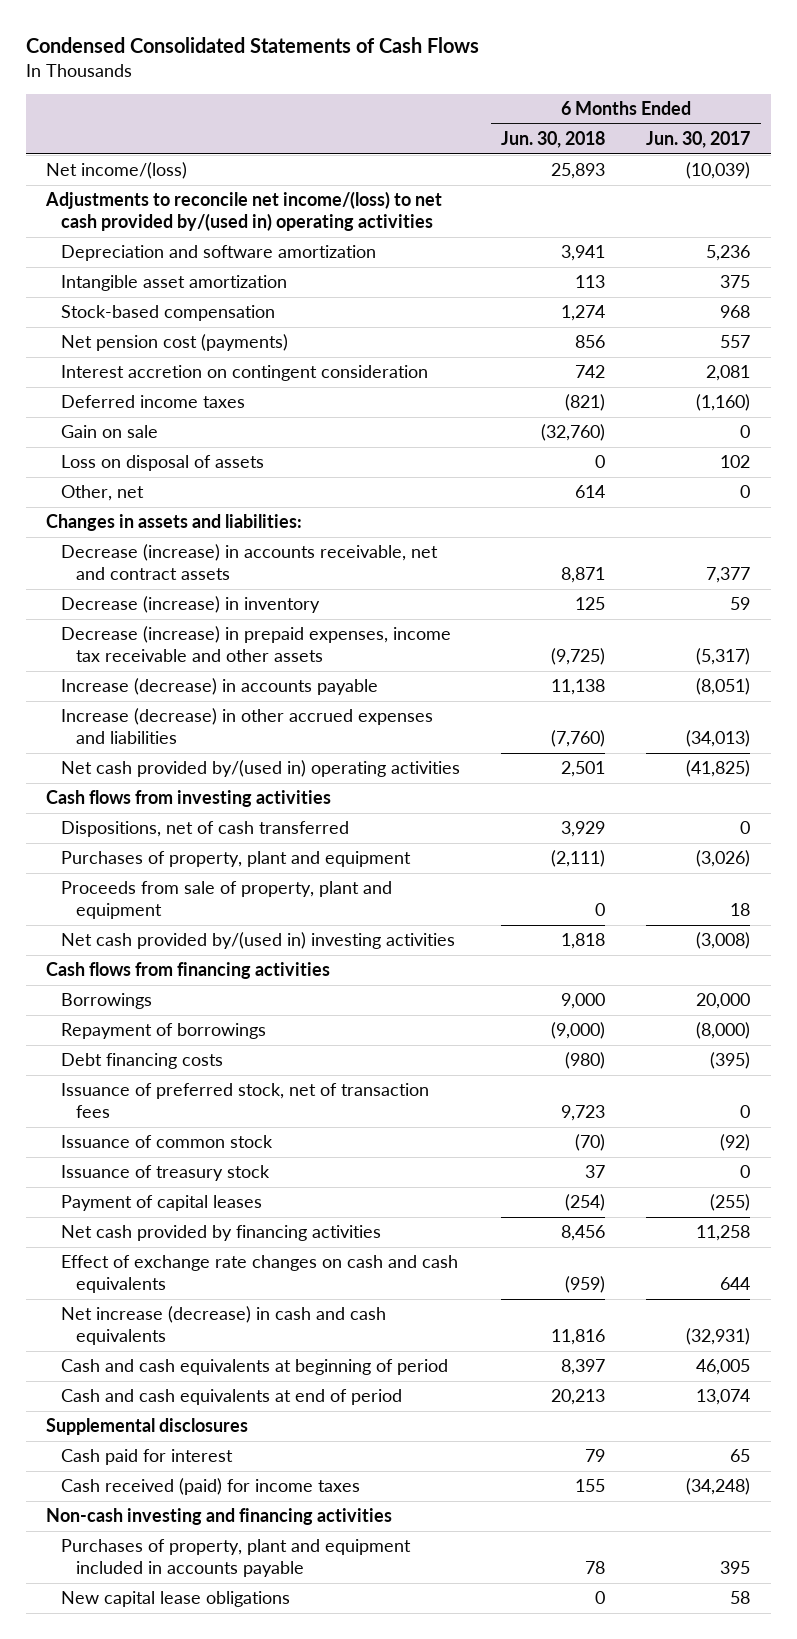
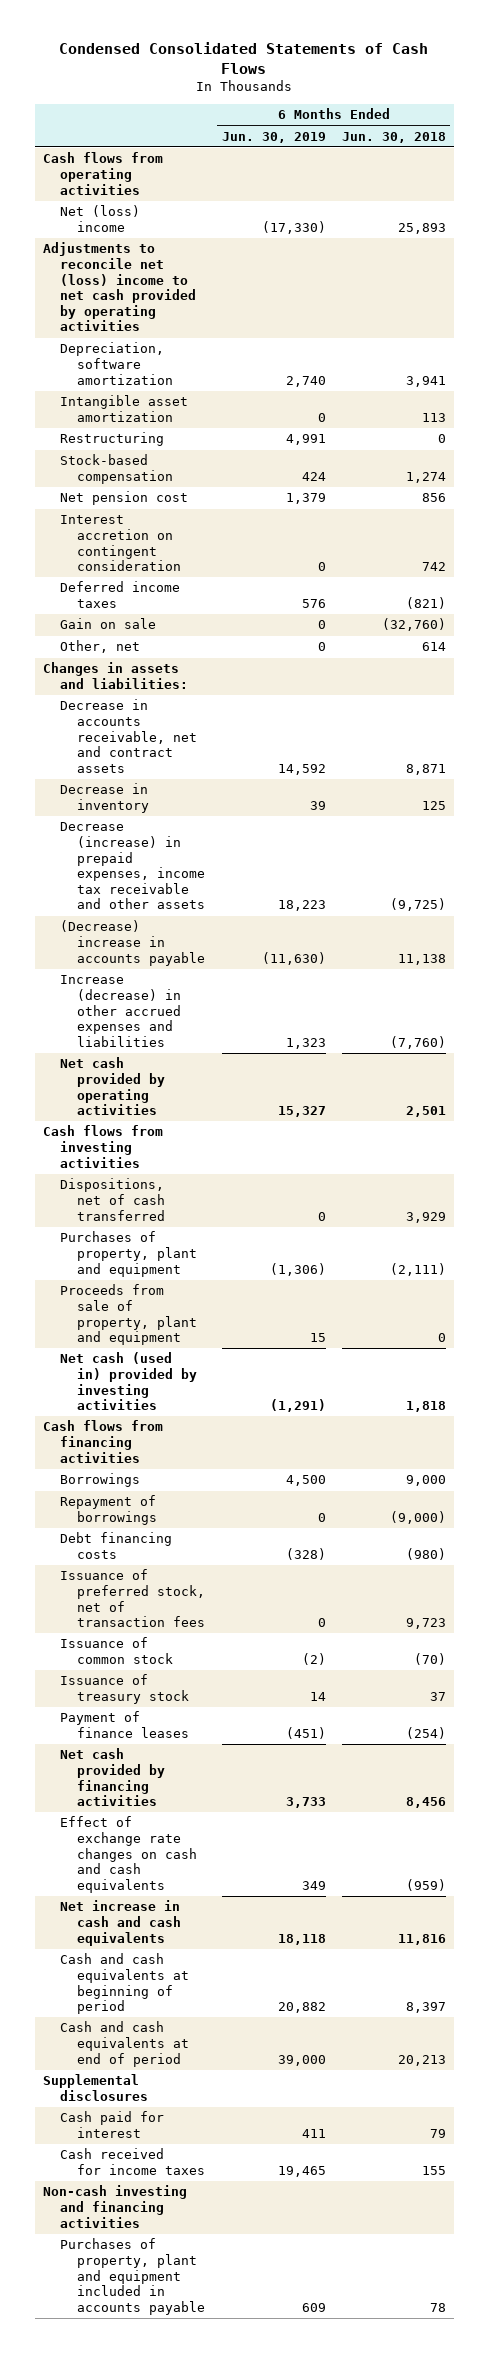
[646,131,751,149] Jun. 30, 2017 -> none
none -> [221,131,326,143] Jun. 30, 2019
none -> [42,152,163,195] Cash flows from operating activities
[46,162,188,180] Net income/(loss) -> [59,205,140,233] Net (loss) income
[45,191,443,232] Adjustments to reconcile net income/(loss) to net cash provided by/(used in) operating activities -> [42,242,196,332] Adjustments to reconcile net (loss) income to net cash provided by operating activities
[61,245,377,262] Depreciation and software amortization -> [59,342,174,385] Depreciation, software amortization
none -> [59,432,164,447] Restructuring
[61,334,289,352] Net pension cost (payments) -> [59,491,188,506] Net pension cost
[61,455,265,472] Loss on disposal of assets -> none
[61,544,439,581] Decrease (increase) in accounts receivable, net and contract assets -> [59,699,198,773] Decrease in accounts receivable, net and contract assets
[61,596,321,614] Decrease (increase) in inventory -> [59,783,150,814] Decrease in inventory
[61,678,379,696] Increase (decrease) in accounts payable -> [59,920,206,966] (Decrease) increase in accounts payable
[61,760,461,778] Net cash provided by/(used in) operating activities -> [59,1057,166,1116] Net cash provided by operating activities
[61,932,456,950] Net cash provided by/(used in) investing activities -> [59,1352,198,1411] Net cash (used in) provided by investing activities
[61,1195,263,1212] Payment of capital leases -> [59,1711,190,1739] Payment of finance leases
[61,1306,387,1346] Net increase (decrease) in cash and cash equivalents -> [59,1900,182,1946] Net increase in cash and cash equivalents
[61,1478,361,1496] Cash received (paid) for income taxes -> [59,2148,206,2176] Cash received for income taxes
[61,1591,291,1608] New capital lease obligations -> none

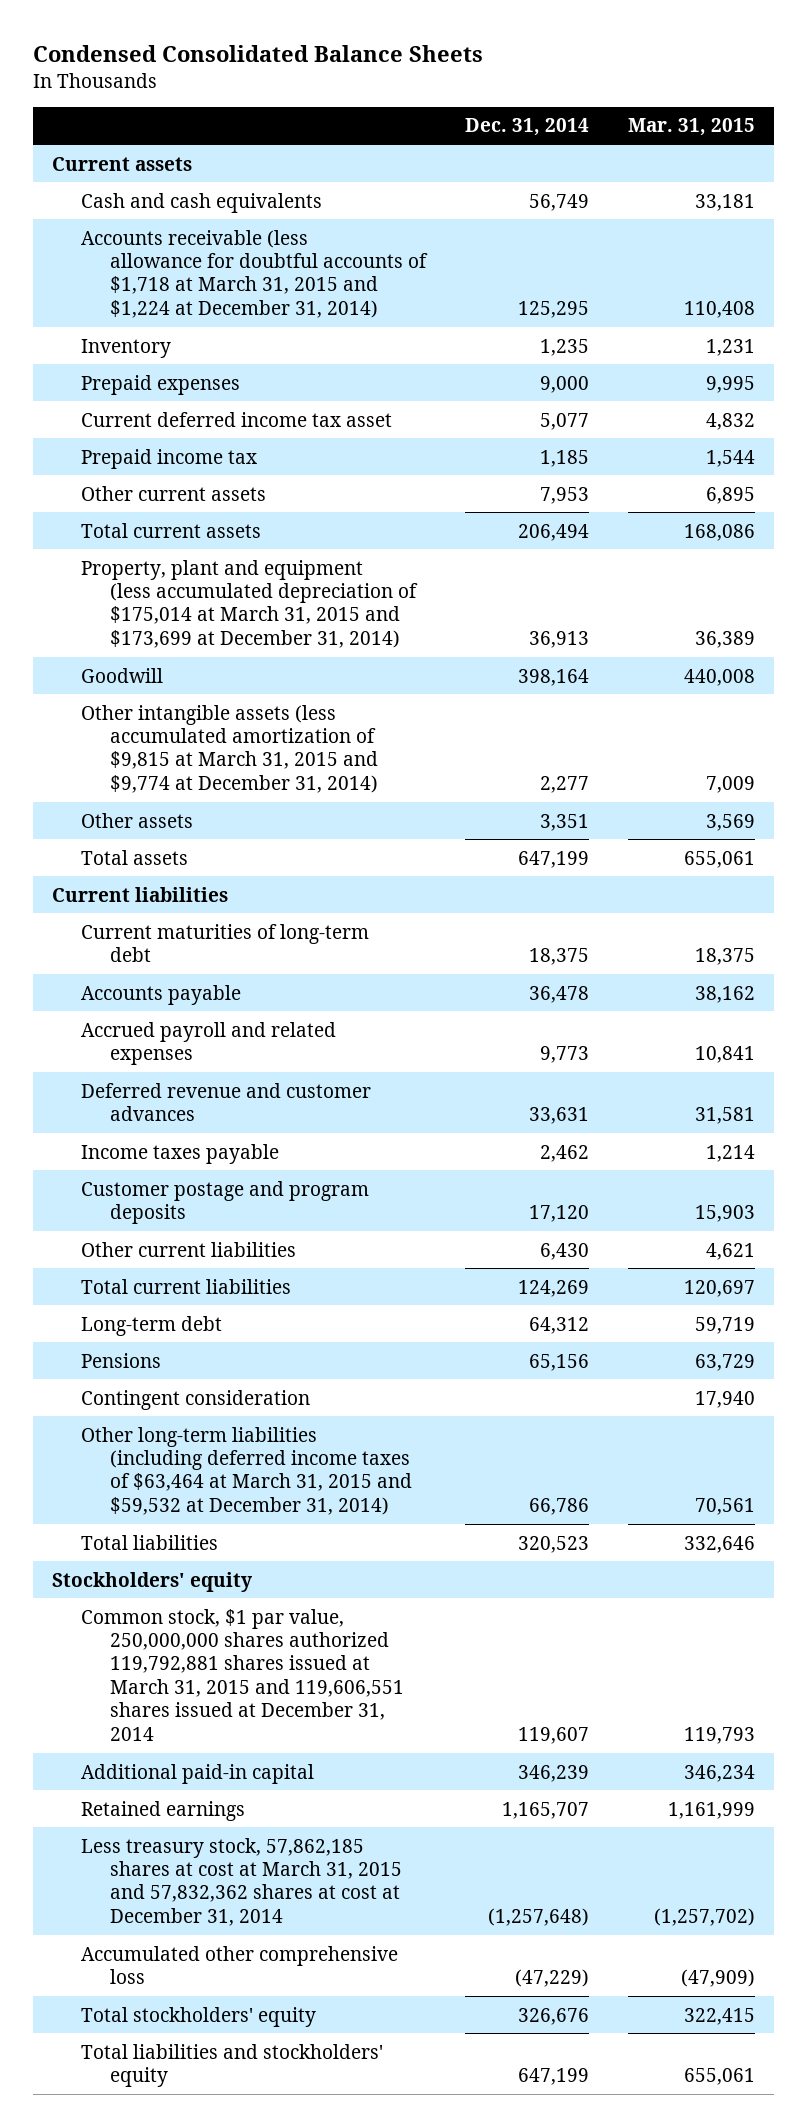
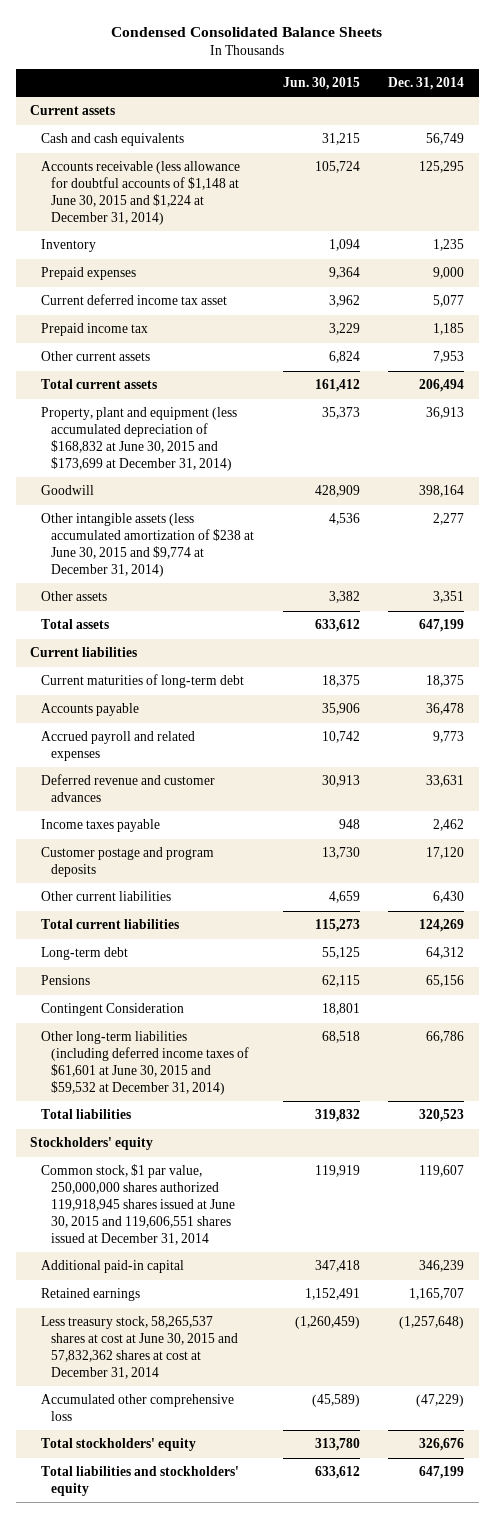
[627,118,755,137] Mar. 31, 2015 -> none
none -> [282,77,360,91] Jun. 30, 2015
[81,229,429,318] Accounts receivable (less allowance for doubtful accounts of $1,718 at March 31, 2015 and $1,224 at December 31, 2014) -> [40,161,240,225] Accounts receivable (less allowance for doubtful accounts of $1,148 at June 30, 2015 and $1,224 at December 31, 2014)
[81,559,419,648] Property, plant and equipment (less accumulated depreciation of $175,014 at March 31, 2015 and $173,699 at December 31, 2014) -> [40,407,237,471] Property, plant and equipment (less accumulated depreciation of $168,832 at June 30, 2015 and $173,699 at December 31, 2014)
[81,704,379,793] Other intangible assets (less accumulated amortization of $9,815 at March 31, 2015 and $9,774 at December 31, 2014) -> [40,513,255,577] Other intangible assets (less accumulated amortization of $238 at June 30, 2015 and $9,774 at December 31, 2014)
[81,1389,311,1410] Contingent consideration -> [40,1003,184,1017] Contingent Consideration
[81,1426,413,1515] Other long-term liabilities (including deferred income taxes of $63,464 at March 31, 2015 and $59,532 at December 31, 2014) -> [40,1031,250,1095] Other long-term liabilities (including deferred income taxes of $61,601 at June 30, 2015 and $59,532 at December 31, 2014)
[81,1608,405,1741] Common stock, $1 par value, 250,000,000 shares authorized 119,792,881 shares issued at March 31, 2015 and 119,606,551 shares issued at December 31, 2014 -> [40,1164,236,1245] Common stock, $1 par value, 250,000,000 shares authorized 119,918,945 shares issued at June 30, 2015 and 119,606,551 shares issued at December 31, 2014
[81,1837,403,1926] Less treasury stock, 57,862,185 shares at cost at March 31, 2015 and 57,832,362 shares at cost at December 31, 2014 -> [40,1316,239,1379] Less treasury stock, 58,265,537 shares at cost at June 30, 2015 and 57,832,362 shares at cost at December 31, 2014

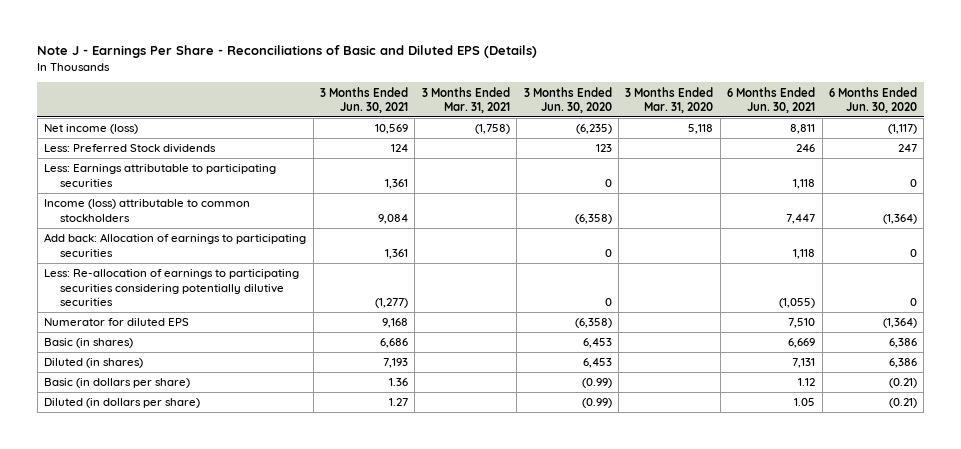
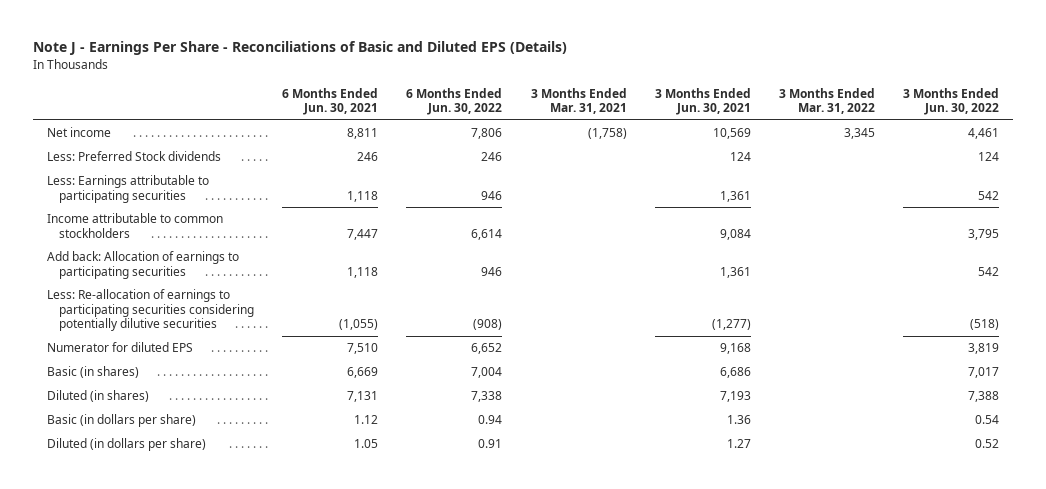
[523,86,612,113] 3 Months Ended Jun. 30, 2020 -> none
[625,86,714,113] 3 Months Ended Mar. 31, 2020 -> none
[829,86,918,113] 6 Months Ended Jun. 30, 2020 -> none
none -> [406,87,503,115] 6 Months Ended Jun. 30, 2022
none -> [778,87,875,114] 3 Months Ended Mar. 31, 2022
none -> [902,87,999,115] 3 Months Ended Jun. 30, 2022
[44,124,139,135] Net income (loss) -> [47,127,112,138] Net income
[44,199,251,222] Income (loss) attributable to common stockholders -> [47,213,224,238] Income attributable to common stockholders

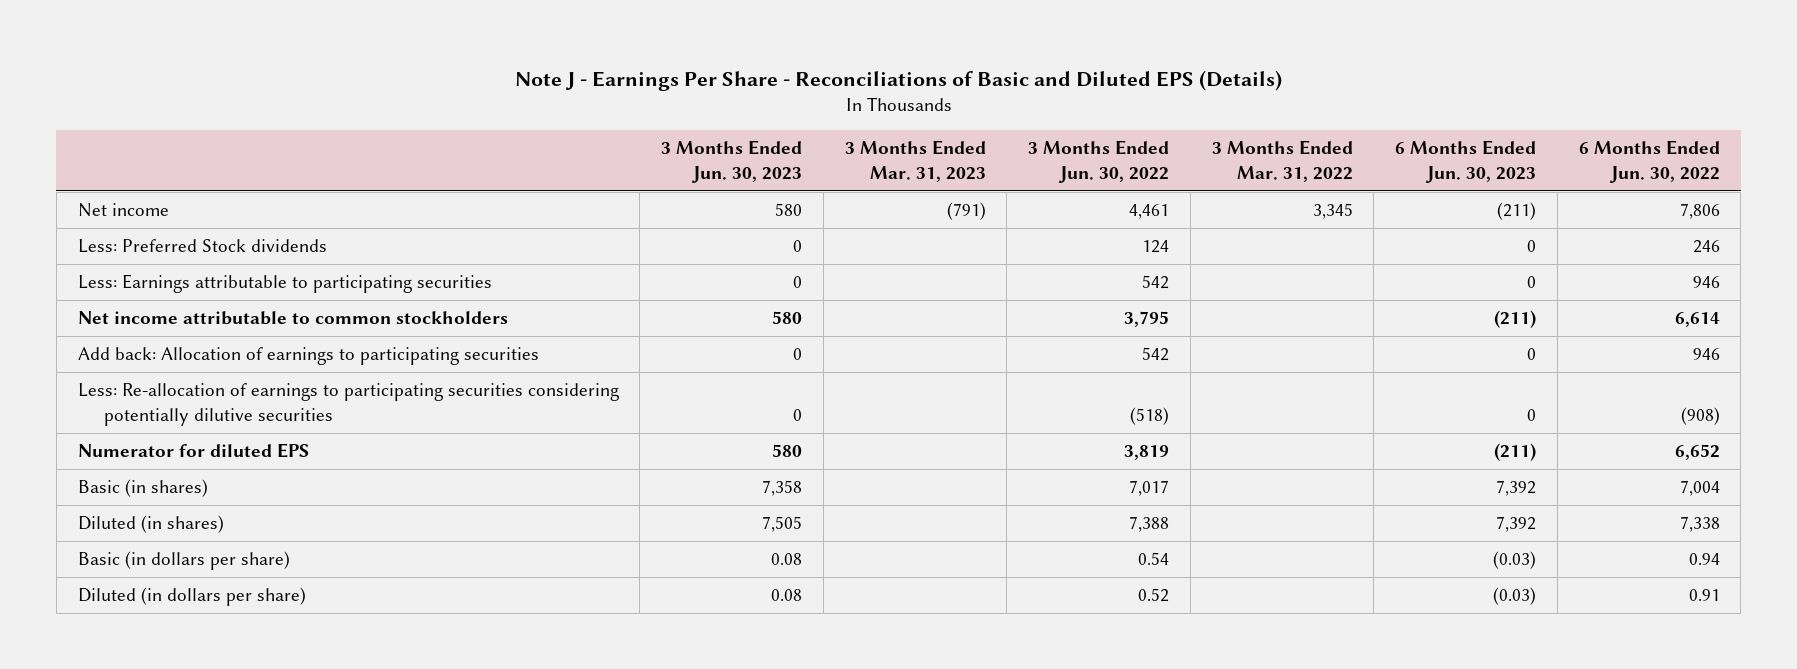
[282,87,379,115] 6 Months Ended Jun. 30, 2021 -> none
[530,87,627,114] 3 Months Ended Mar. 31, 2021 -> none
[654,87,751,115] 3 Months Ended Jun. 30, 2021 -> none
none -> [661,140,803,183] 3 Months Ended Jun. 30, 2023
none -> [844,140,986,182] 3 Months Ended Mar. 31, 2023
none -> [1395,140,1537,183] 6 Months Ended Jun. 30, 2023
[47,213,224,238] Income attributable to common stockholders -> [77,311,508,326] Net income attributable to common stockholders

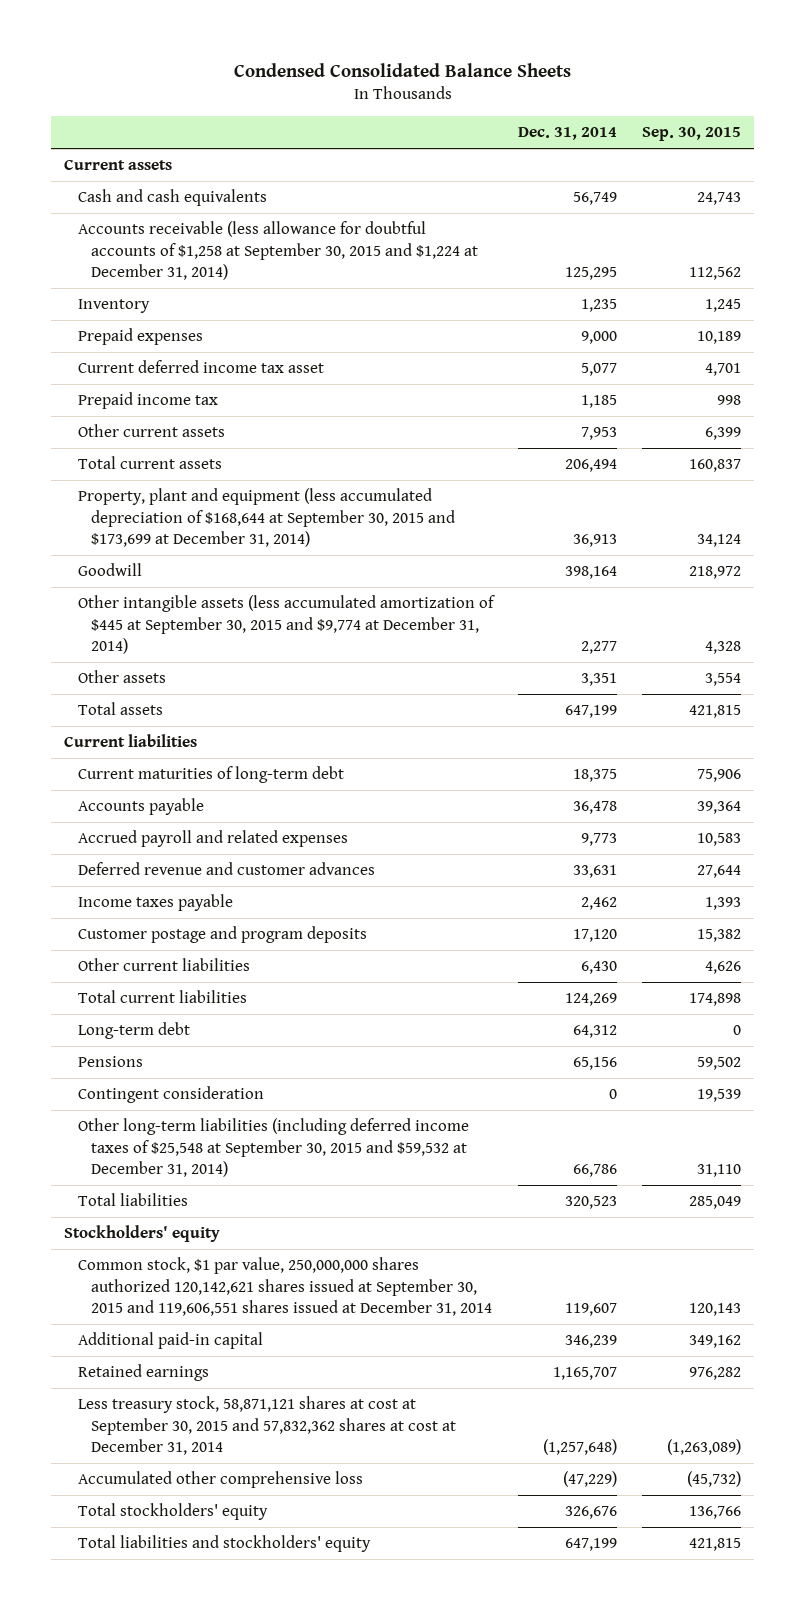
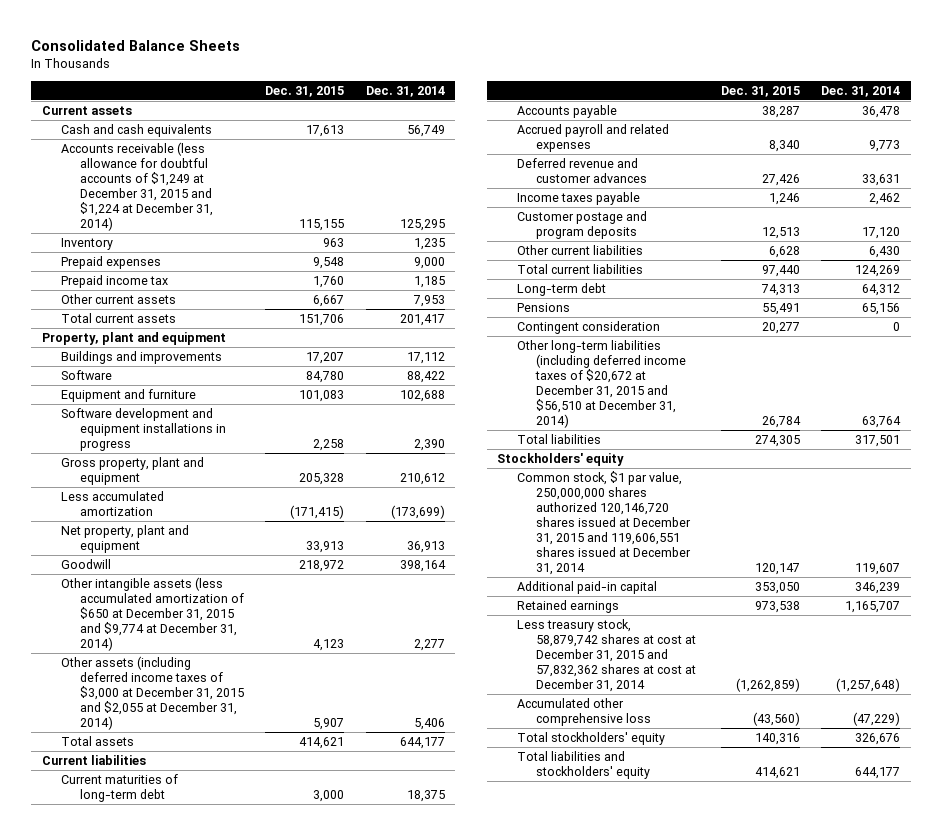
[233,62,571,77] Condensed Consolidated Balance Sheets -> [31,39,241,51] Consolidated Balance Sheets
[642,127,742,142] Sep. 30, 2015 -> none
none -> [265,85,345,97] Dec. 31, 2015
[77,221,479,280] Accounts receivable (less allowance for doubtful accounts of $1,258 at September 30, 2015 and $1,224 at December 31, 2014) -> [61,142,214,231] Accounts receivable (less allowance for doubtful accounts of $1,249 at December 31, 2015 and $1,224 at December 31, 2014)
[77,360,324,374] Current deferred income tax asset -> none
[564,459,617,473] 206,494 -> [399,314,445,327] 201,417
none -> [41,332,226,346] Property, plant and equipment
none -> [61,351,223,365] Buildings and improvements
none -> [61,370,113,381] Software
none -> [61,389,197,403] Equipment and furniture
none -> [61,408,227,452] Software development and equipment installations in progress
none -> [61,457,205,486] Gross property, plant and equipment
none -> [61,491,165,517] Less accumulated amortization
[77,488,456,547] Property, plant and equipment (less accumulated depreciation of $168,644 at September 30, 2015 and $173,699 at December 31, 2014) -> [61,525,190,554] Net property, plant and equipment
[77,670,166,684] Other assets -> none
[77,595,495,654] Other intangible assets (less accumulated amortization of $445 at September 30, 2015 and $9,774 at December 31, 2014) -> [61,577,245,652] Other intangible assets (less accumulated amortization of $650 at December 31, 2015 and $9,774 at December 31, 2014)
none -> [61,656,245,731] Other assets (including deferred income taxes of $3,000 at December 31, 2015 and $2,055 at December 31, 2014)
[564,705,617,719] 647,199 -> [399,737,445,750] 644,177
[77,1118,469,1177] Other long-term liabilities (including deferred income taxes of $25,548 at September 30, 2015 and $59,532 at December 31, 2014) -> [516,340,687,428] Other long-term liabilities (including deferred income taxes of $20,672 at December 31, 2015 and $56,510 at December 31, 2014)
[572,1163,617,1177] 66,786 -> [862,415,902,428] 63,764
[564,1196,617,1210] 320,523 -> [855,435,901,448] 317,501
[77,1257,493,1316] Common stock, $1 par value, 250,000,000 shares authorized 120,142,621 shares issued at September 30, 2015 and 119,606,551 shares issued at December 31, 2014 -> [516,471,692,575] Common stock, $1 par value, 250,000,000 shares authorized 120,146,720 shares issued at December 31, 2015 and 119,606,551 shares issued at December 31, 2014
[77,1396,457,1455] Less treasury stock, 58,871,121 shares at cost at September 30, 2015 and 57,832,362 shares at cost at December 31, 2014 -> [516,619,697,693] Less treasury stock, 58,879,742 shares at cost at December 31, 2015 and 57,832,362 shares at cost at December 31, 2014
[564,1538,617,1552] 647,199 -> [855,767,901,780] 644,177

